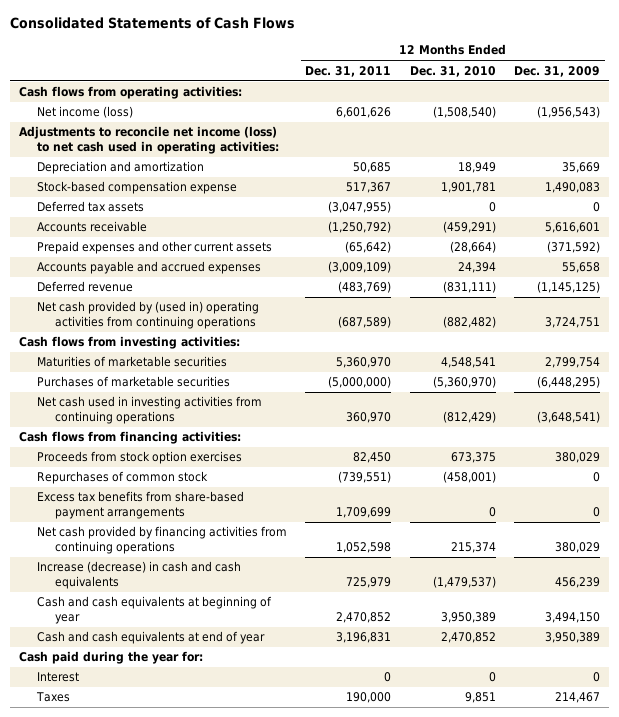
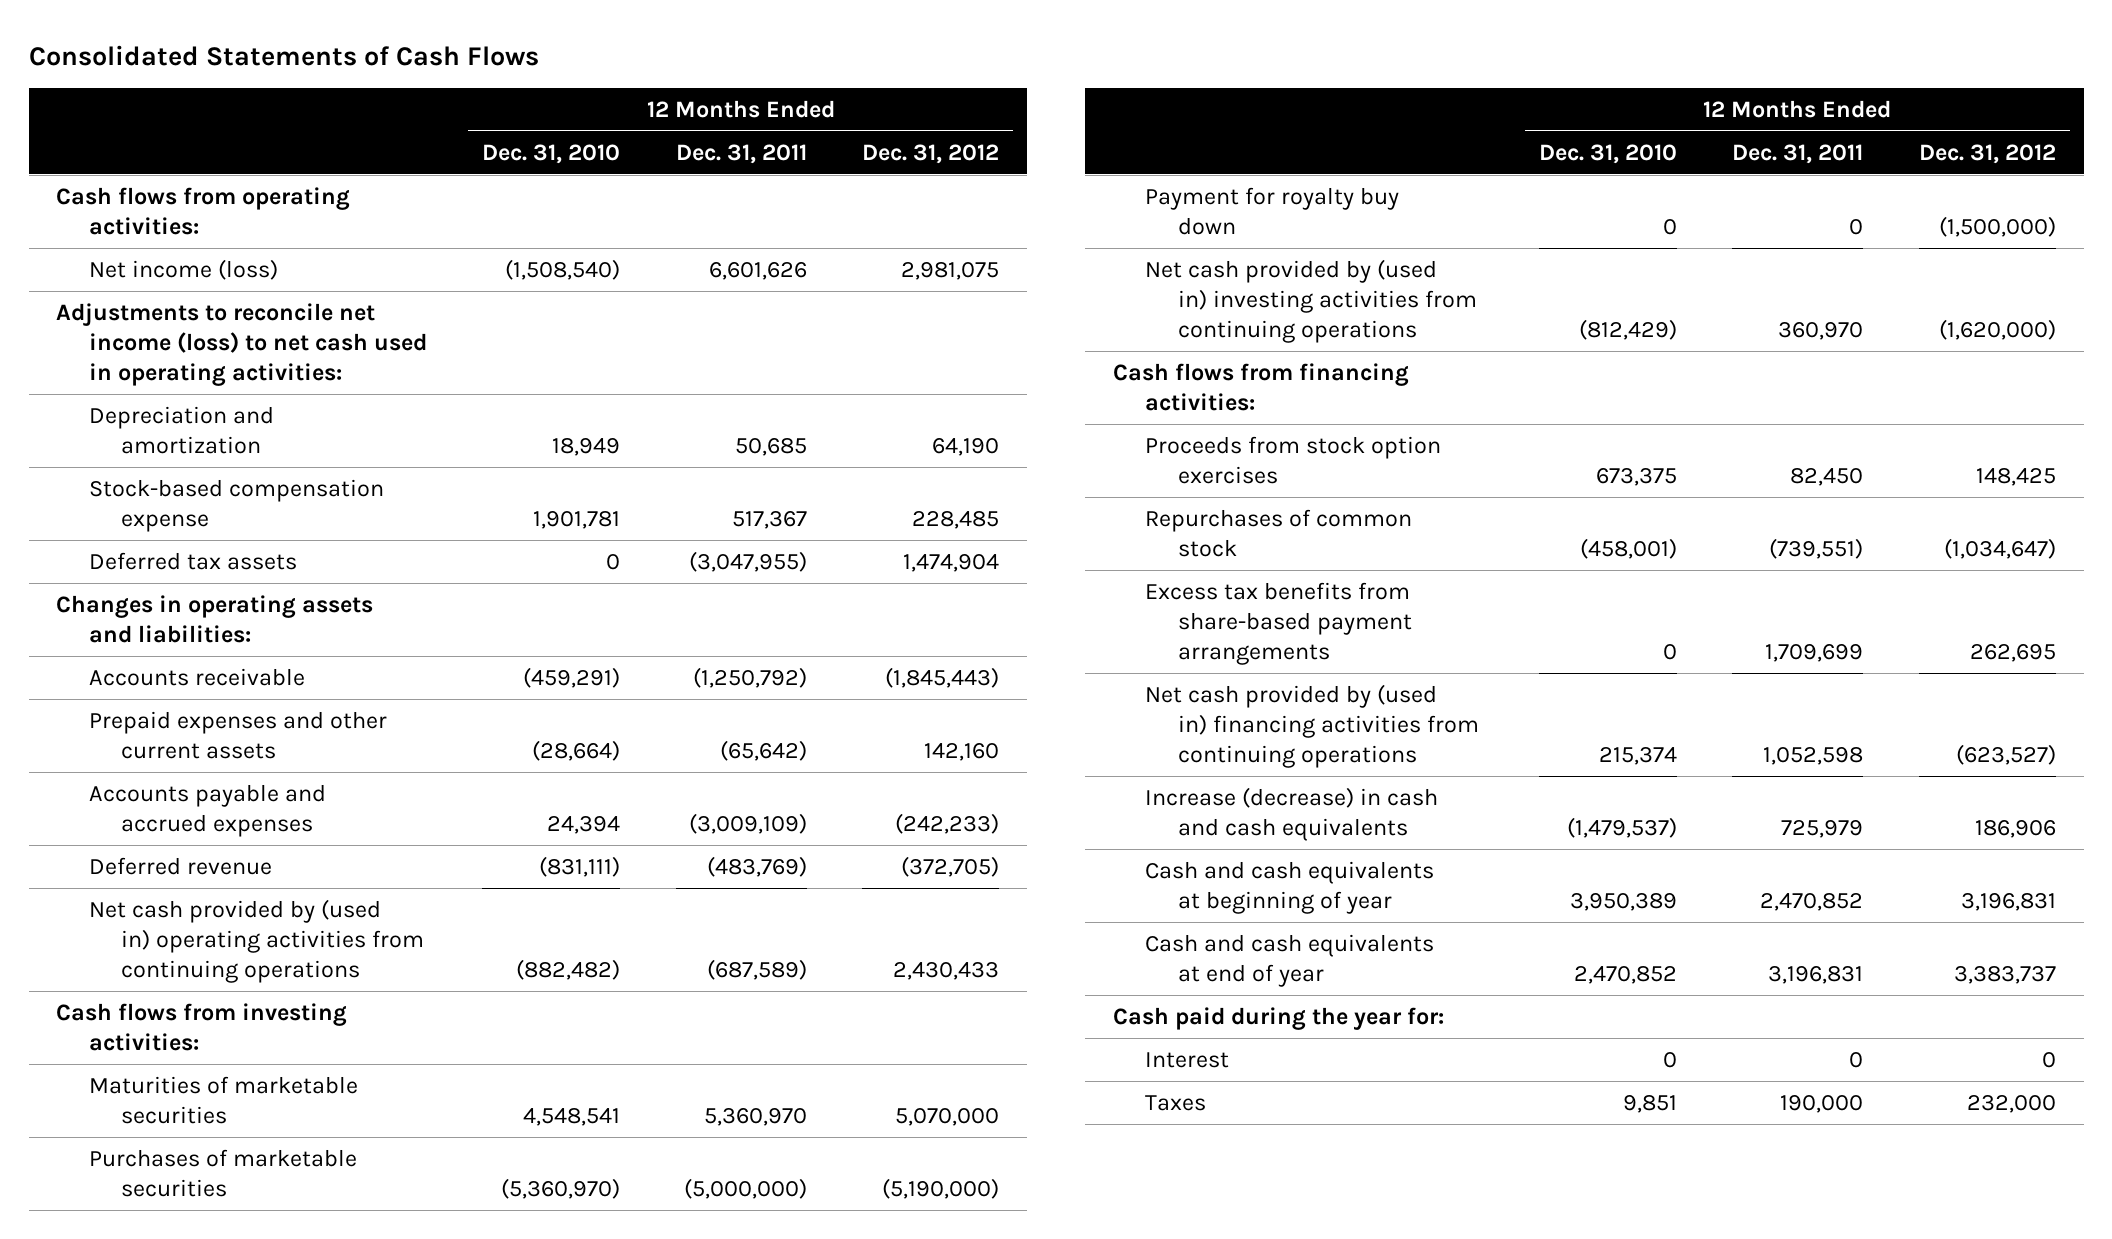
[513,65,600,77] Dec. 31, 2009 -> none
none -> [862,143,1000,164] Dec. 31, 2012
none -> [56,594,374,643] Changes in operating assets and liabilities:
none -> [1145,186,1400,235] Payment for royalty buy down
[37,396,263,425] Net cash used in investing activities from continuing operations -> [1145,258,1477,343] Net cash provided by (used in) investing activities from continuing operations
[37,526,288,555] Net cash provided by financing activities from continuing operations -> [1145,683,1479,768] Net cash provided by (used in) financing activities from continuing operations

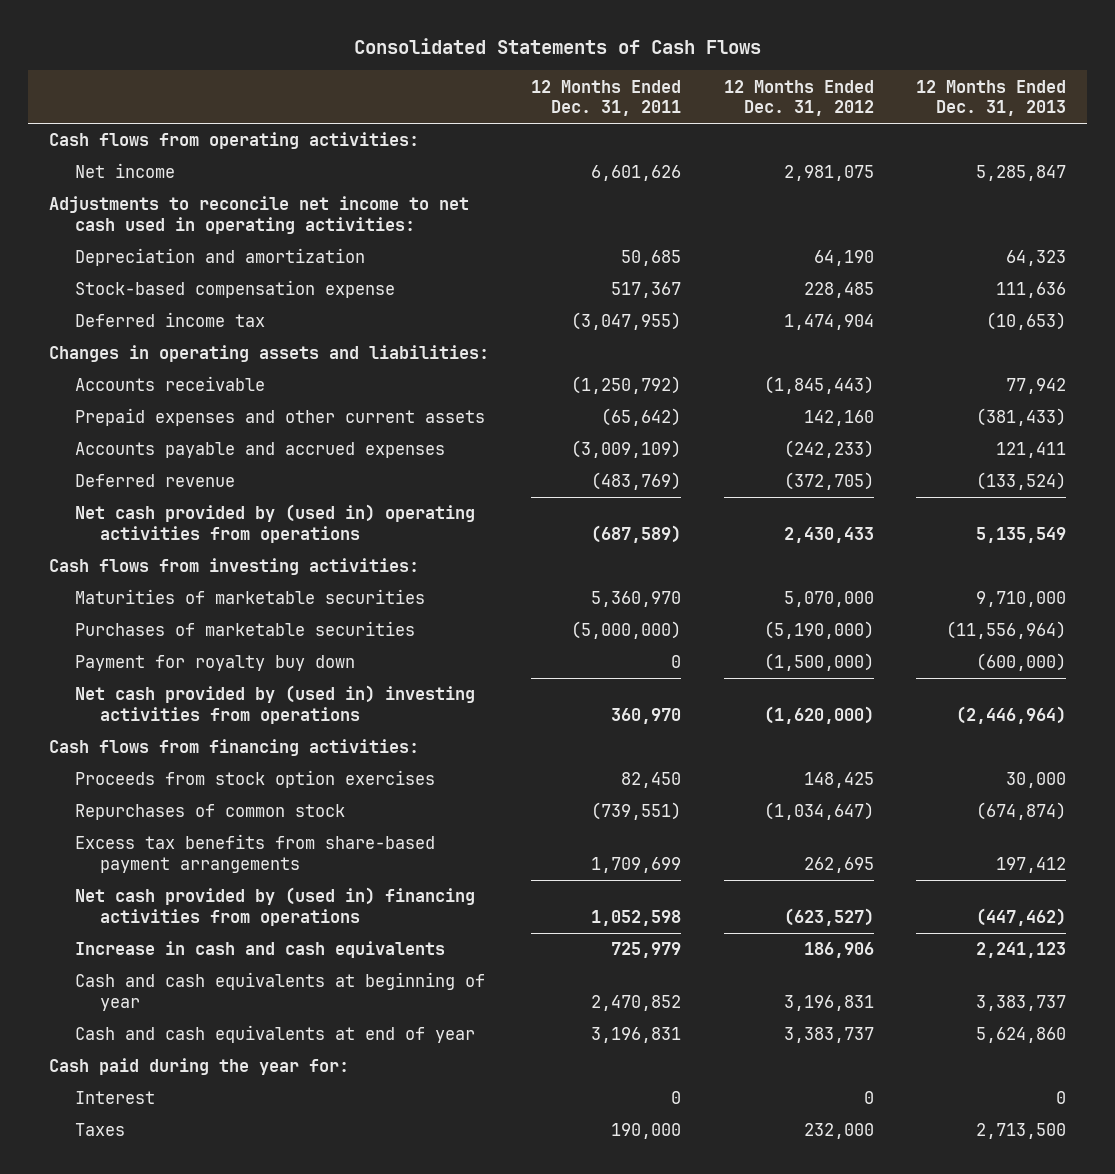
[482,143,621,164] Dec. 31, 2010 -> none
none -> [916,79,1067,117] 12 Months Ended Dec. 31, 2013
[88,258,278,280] Net income (loss) -> [74,163,175,179] Net income
[56,302,427,386] Adjustments to reconcile net income (loss) to net cash used in operating activities: -> [48,196,469,234] Adjustments to reconcile net income to net cash used in operating activities:
[88,551,297,570] Deferred tax assets -> [74,312,265,328] Deferred income tax
[88,898,425,983] Net cash provided by (used in) operating activities from continuing operations -> [74,504,475,543] Net cash provided by (used in) operating activities from operations
[1145,258,1477,343] Net cash provided by (used in) investing activities from continuing operations -> [74,685,475,724] Net cash provided by (used in) investing activities from operations
[1145,683,1479,768] Net cash provided by (used in) financing activities from continuing operations -> [74,887,475,926] Net cash provided by (used in) financing activities from operations
[1145,786,1439,841] Increase (decrease) in cash and cash equivalents -> [74,941,445,959] Increase in cash and cash equivalents

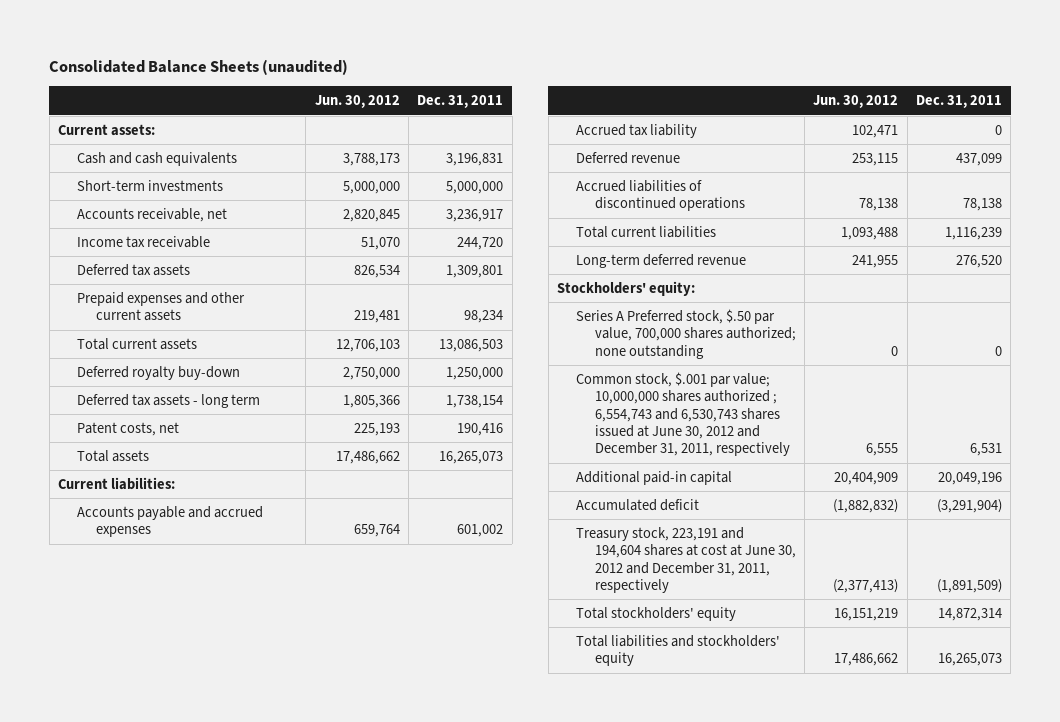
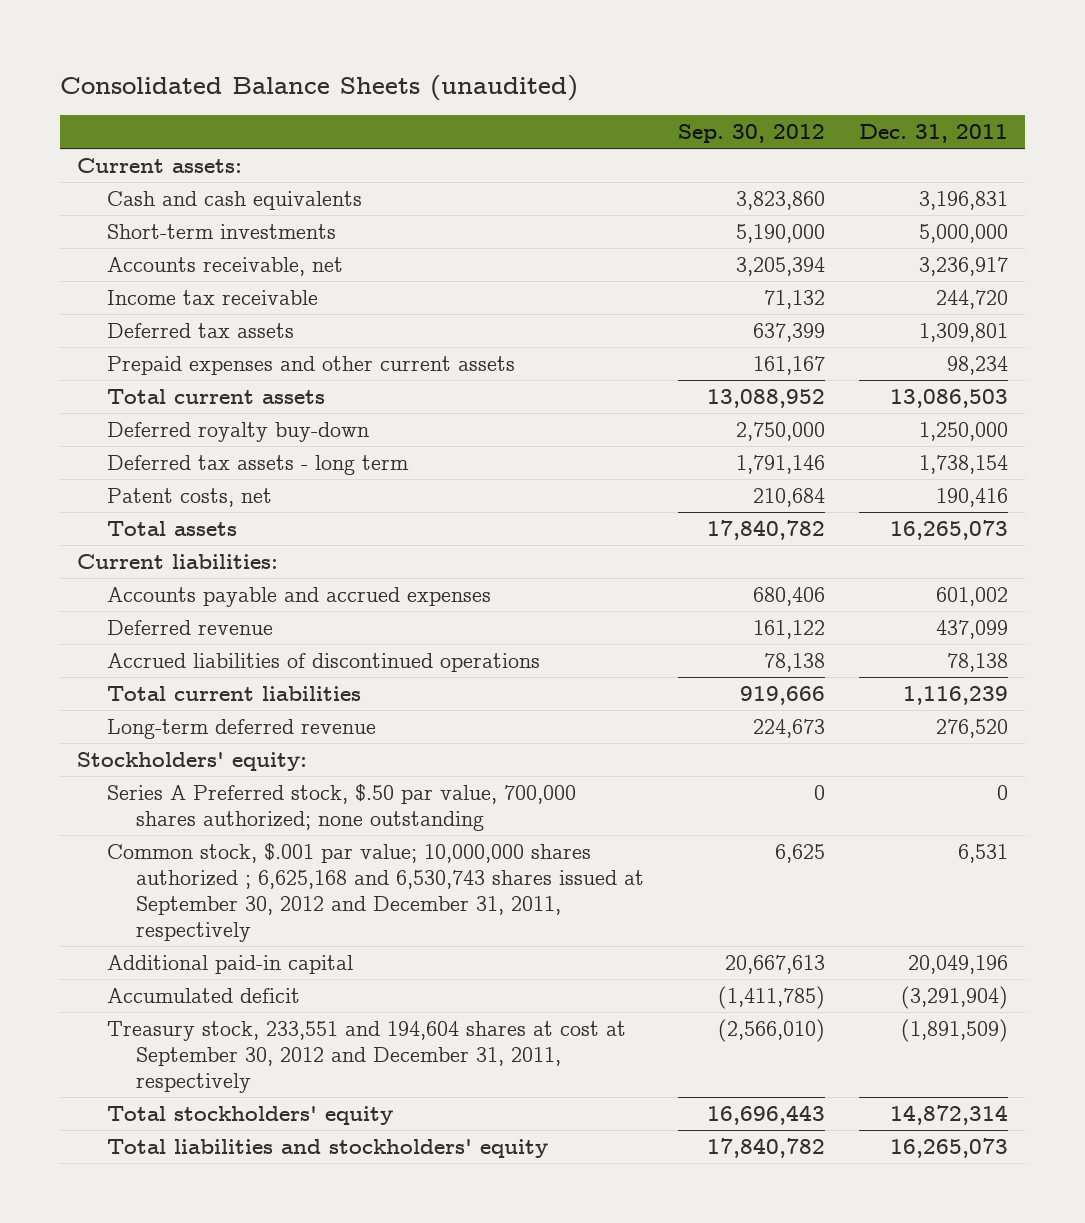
[314,95,400,109] Jun. 30, 2012 -> none
none -> [678,124,826,144] Sep. 30, 2012
[575,123,697,138] Accrued tax liability -> none
[575,371,790,457] Common stock, $.001 par value; 10,000,000 shares authorized ; 6,554,743 and 6,530,743 shares issued at June 30, 2012 and December 31, 2011, respectively -> [106,843,645,943] Common stock, $.001 par value; 10,000,000 shares authorized ; 6,625,168 and 6,530,743 shares issued at September 30, 2012 and December 31, 2011, respectively
[575,526,796,593] Treasury stock, 223,191 and 194,604 shares at cost at June 30, 2012 and December 31, 2011, respectively -> [106,1021,626,1094] Treasury stock, 233,551 and 194,604 shares at cost at September 30, 2012 and December 31, 2011, respectively

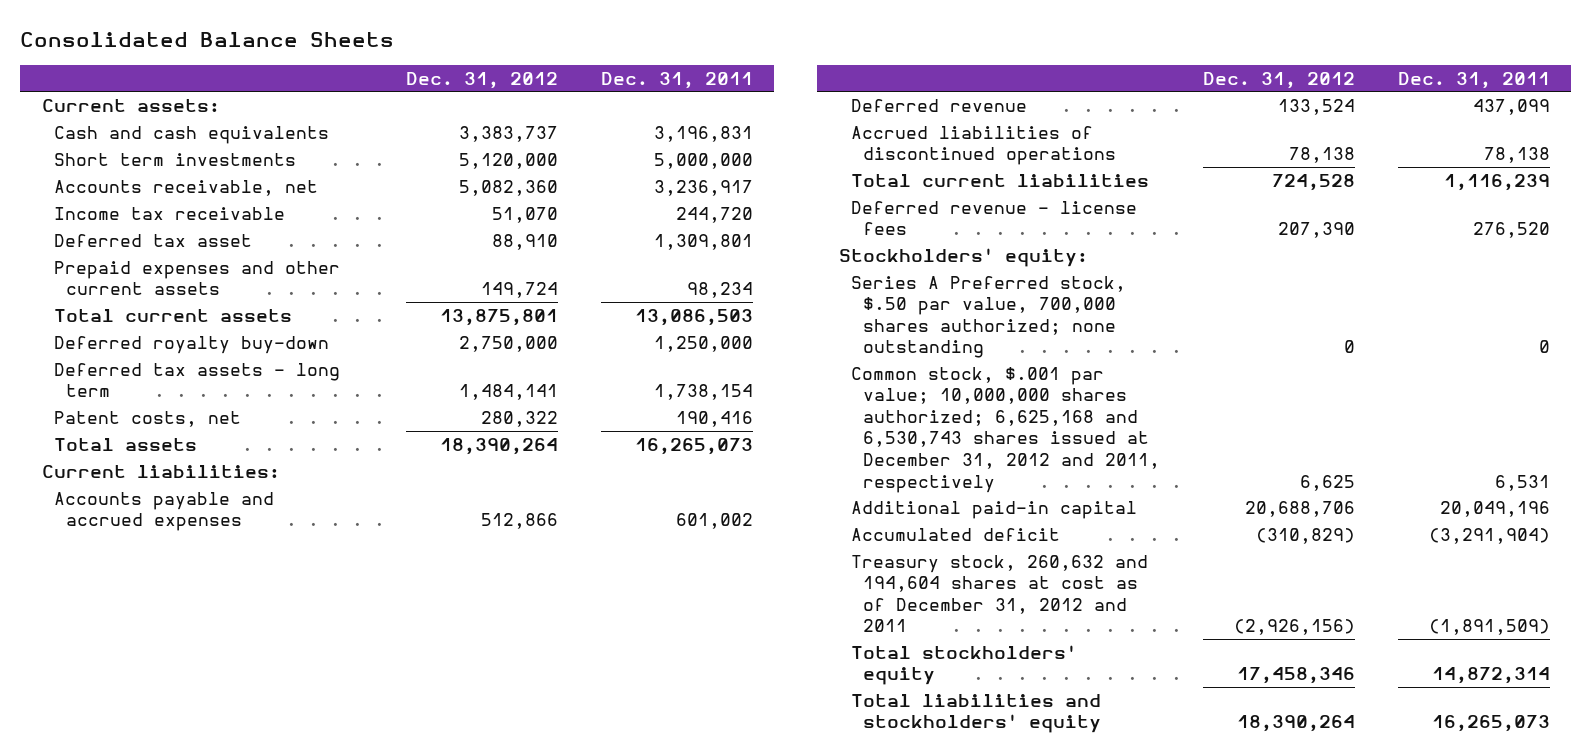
[60,74,579,101] Consolidated Balance Sheets (unaudited) -> [20,32,395,48] Consolidated Balance Sheets
[678,124,826,144] Sep. 30, 2012 -> none
none -> [406,71,559,89] Dec. 31, 2012
[106,224,336,240] Short-term investments -> [54,152,297,166] Short term investments
[106,323,294,339] Deferred tax assets -> [54,233,253,247] Deferred tax asset
[106,719,376,740] Long-term deferred revenue -> [851,200,1138,236] Deferred revenue - license fees
[106,843,645,943] Common stock, $.001 par value; 10,000,000 shares authorized ; 6,625,168 and 6,530,743 shares issued at September 30, 2012 and December 31, 2011, respectively -> [851,366,1161,493] Common stock, $.001 par value; 10,000,000 shares authorized; 6,625,168 and 6,530,743 shares issued at December 31, 2012 and 2011, respectively
[106,1021,626,1094] Treasury stock, 233,551 and 194,604 shares at cost at September 30, 2012 and December 31, 2011, respectively -> [851,554,1149,633] Treasury stock, 260,632 and 194,604 shares at cost as of December 31, 2012 and 2011

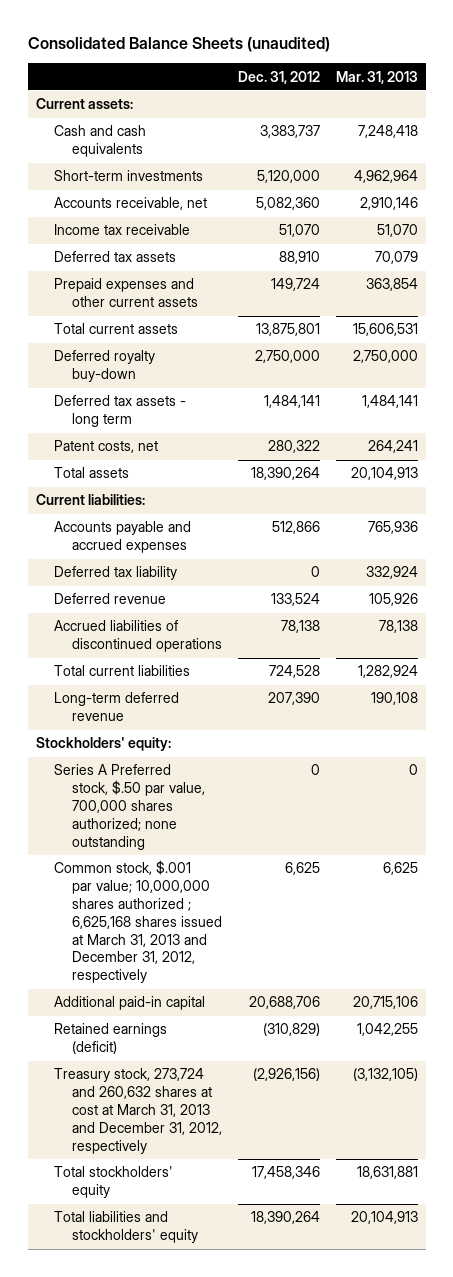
[20,32,395,48] Consolidated Balance Sheets -> [27,37,330,53] Consolidated Balance Sheets (unaudited)
[600,71,753,89] Dec. 31, 2011 -> none
none -> [335,70,418,84] Mar. 31, 2013
[54,152,297,166] Short term investments -> [53,170,203,182] Short-term investments
[54,233,253,247] Deferred tax asset -> [53,251,176,263] Deferred tax assets
none -> [53,566,177,581] Deferred tax liability
[851,200,1138,236] Deferred revenue - license fees -> [53,692,179,722] Long-term deferred revenue
[851,366,1161,493] Common stock, $.001 par value; 10,000,000 shares authorized; 6,625,168 and 6,530,743 shares issued at December 31, 2012 and 2011, respectively -> [53,860,222,984] Common stock, $.001 par value; 10,000,000 shares authorized ; 6,625,168 shares issued at March 31, 2013 and December 31, 2012, respectively
[851,527,1061,541] Accumulated deficit -> [53,1023,167,1055] Retained earnings (deficit)
[851,554,1149,633] Treasury stock, 260,632 and 194,604 shares at cost as of December 31, 2012 and 2011 -> [53,1068,222,1154] Treasury stock, 273,724 and 260,632 shares at cost at March 31, 2013 and December 31, 2012, respectively

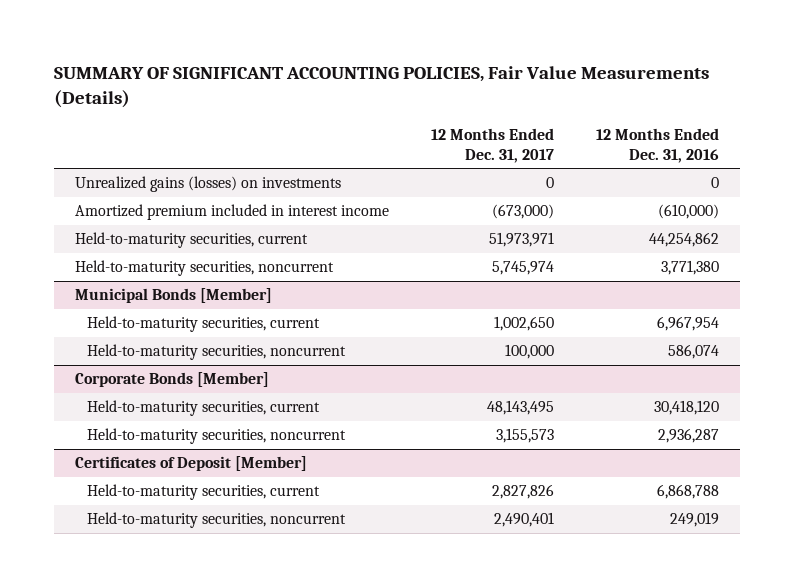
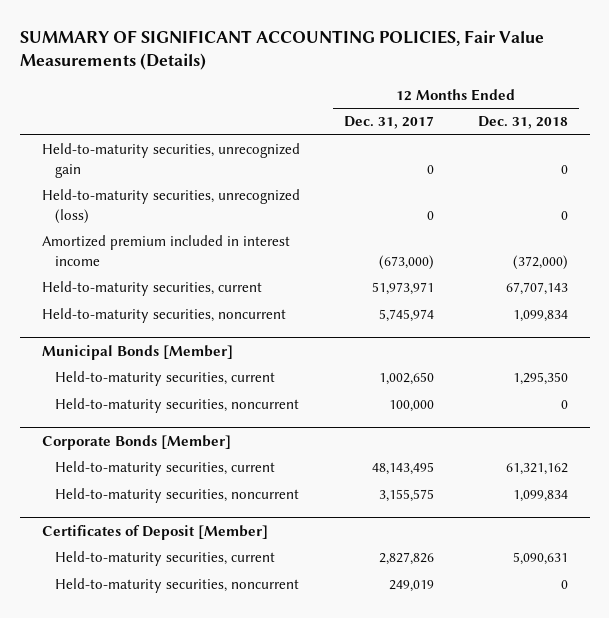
[595,127,719,163] 12 Months Ended Dec. 31, 2016 -> none
none -> [477,116,568,130] Dec. 31, 2018
[75,176,342,193] Unrealized gains (losses) on investments -> none
none -> [41,143,300,178] Held-to-maturity securities, unrecognized gain
none -> [41,189,300,224] Held-to-maturity securities, unrecognized (loss)
[495,428,554,444] 3,155,573 -> [378,489,434,503] 3,155,575
[493,512,554,528] 2,490,401 -> [388,580,434,593] 249,019

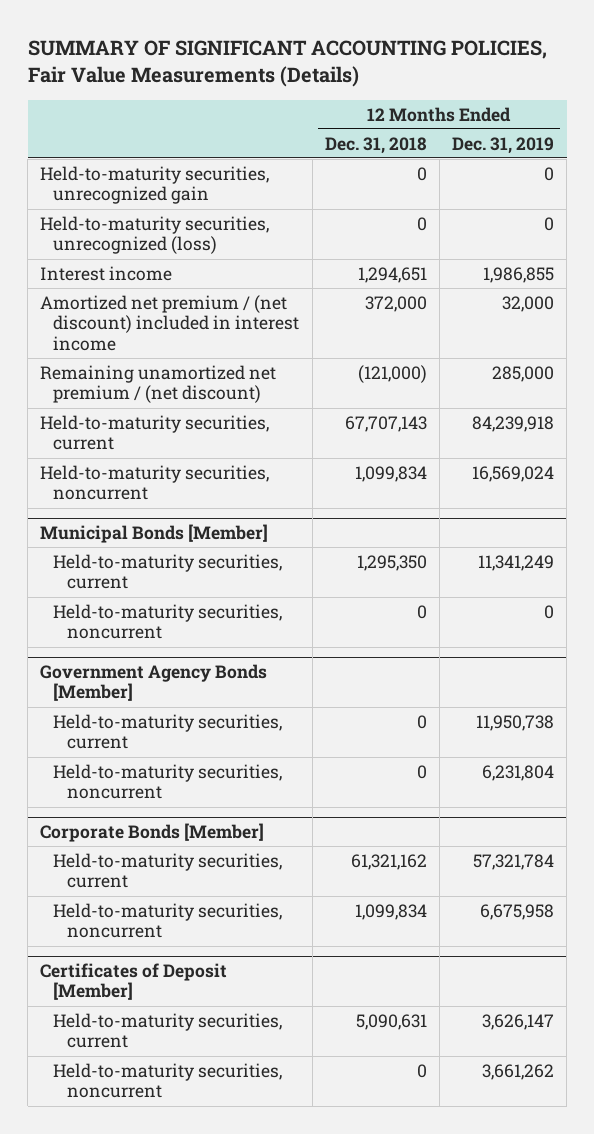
[343,116,434,130] Dec. 31, 2017 -> none
none -> [452,136,555,154] Dec. 31, 2019
none -> [40,265,173,281] Interest income
[41,235,290,266] Amortized premium included in interest income -> [40,294,300,351] Amortized net premium / (net discount) included in interest income
[512,254,568,270] (372,000) -> [364,295,427,312] 372,000
none -> [40,364,277,404] Remaining unamortized net premium / (net discount)
none -> [40,664,268,702] Government Agency Bonds [Member]
none -> [53,713,283,750] Held-to-maturity securities, current
none -> [53,763,283,800] Held-to-maturity securities, noncurrent

